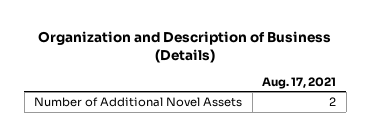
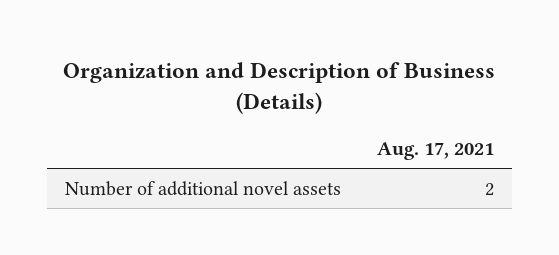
[34,97,243,108] Number of Additional Novel Assets -> [64,181,341,197] Number of additional novel assets

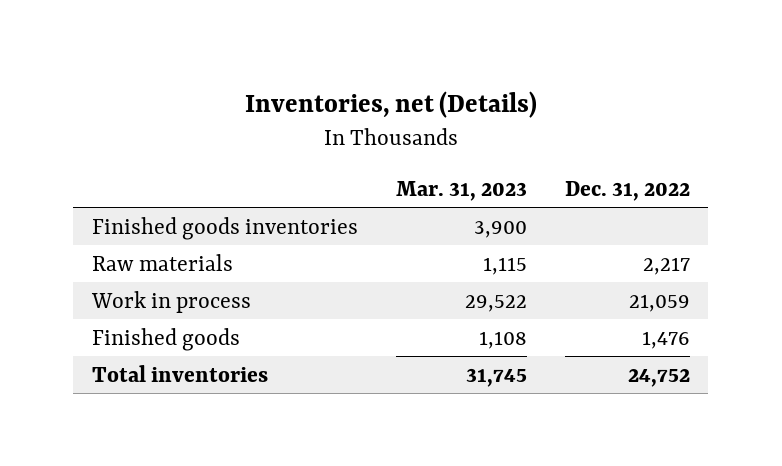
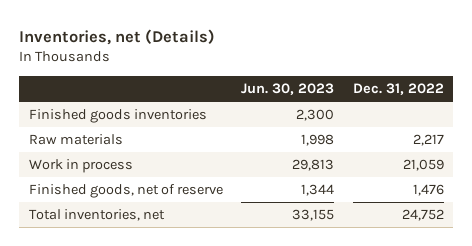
[395,180,527,201] Mar. 31, 2023 -> none
none -> [241,82,335,95] Jun. 30, 2023
[92,327,241,351] Finished goods -> [28,184,223,199] Finished goods, net of reserve
[92,364,269,382] Total inventories -> [28,209,165,222] Total inventories, net

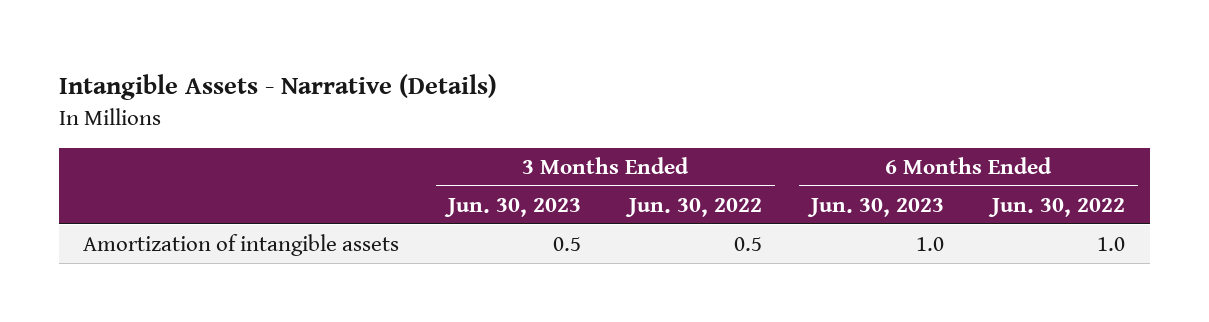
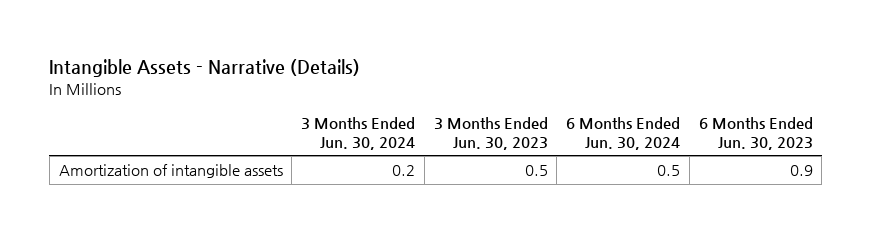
[625,197,763,217] Jun. 30, 2022 -> none
[988,197,1126,217] Jun. 30, 2022 -> none
none -> [301,117,416,150] 3 Months Ended Jun. 30, 2024
none -> [566,117,681,150] 6 Months Ended Jun. 30, 2024
[915,237,944,252] 1.0 -> [789,165,813,177] 0.9

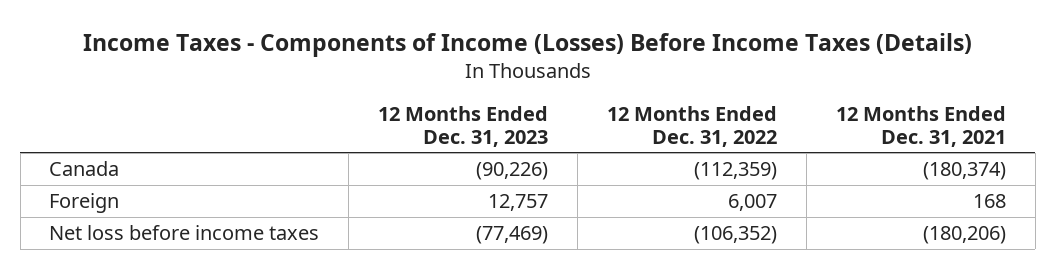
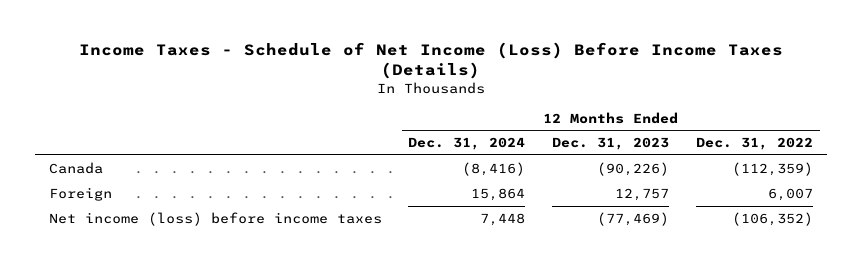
[82,32,972,57] Income Taxes - Components of Income (Losses) Before Income Taxes (Details) -> [78,42,783,80] Income Taxes - Schedule of Net Income (Loss) Before Income Taxes (Details)
[836,105,1007,147] 12 Months Ended Dec. 31, 2021 -> none
none -> [408,137,526,151] Dec. 31, 2024
[49,224,320,240] Net loss before income taxes -> [48,211,382,226] Net income (loss) before income taxes

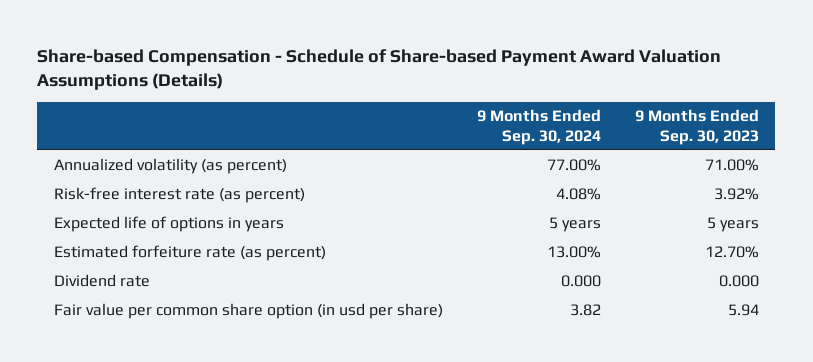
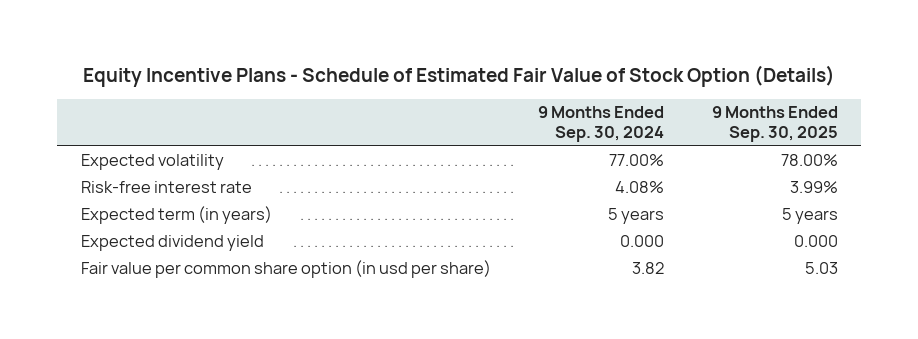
[37,48,722,91] Share-based Compensation - Schedule of Share-based Payment Award Valuation Assumptions (Details) -> [83,65,836,88] Equity Incentive Plans - Schedule of Estimated Fair Value of Stock Option (Details)
[634,109,759,145] 9 Months Ended Sep. 30, 2023 -> none
none -> [711,105,838,143] 9 Months Ended Sep. 30, 2025
[53,245,326,262] Estimated forfeiture rate (as percent) -> none
[53,158,287,175] Annualized volatility (as percent) -> [80,154,224,171] Expected volatility
[53,187,305,204] Risk-free interest rate (as percent) -> [80,181,252,194] Risk-free interest rate
[53,216,284,233] Expected life of options in years -> [80,206,272,225] Expected term (in years)
[53,274,150,288] Dividend rate -> [80,235,264,252] Expected dividend yield

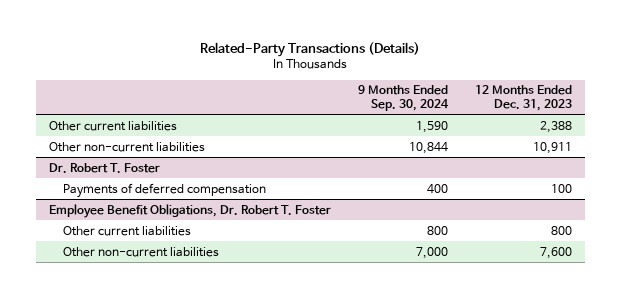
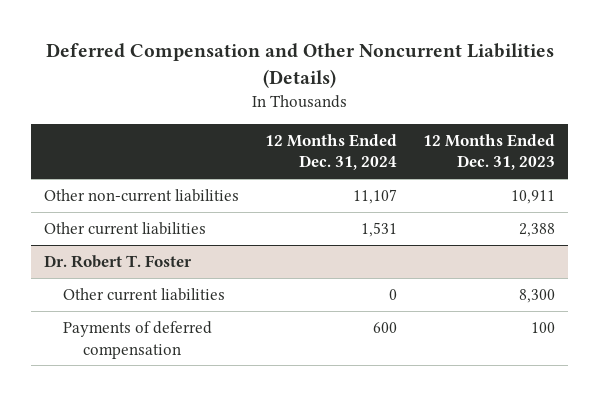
[200,42,421,58] Related-Party Transactions (Details) -> [45,43,554,88] Deferred Compensation and Other Noncurrent Liabilities (Details)
[357,85,449,111] 9 Months Ended Sep. 30, 2024 -> none
none -> [265,133,398,171] 12 Months Ended Dec. 31, 2024
[48,120,177,131] Other current liabilities -> [43,221,206,235] Other current liabilities
none -> [63,287,226,301] Other current liabilities
[48,203,331,218] Employee Benefit Obligations, Dr. Robert T. Foster -> none
[62,225,191,236] Other current liabilities -> none
[62,246,219,257] Other non-current liabilities -> none

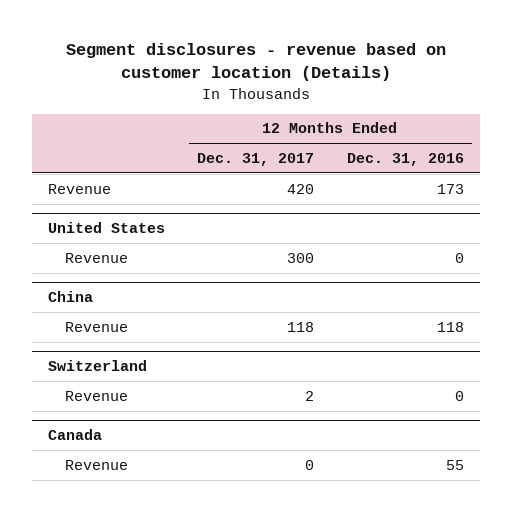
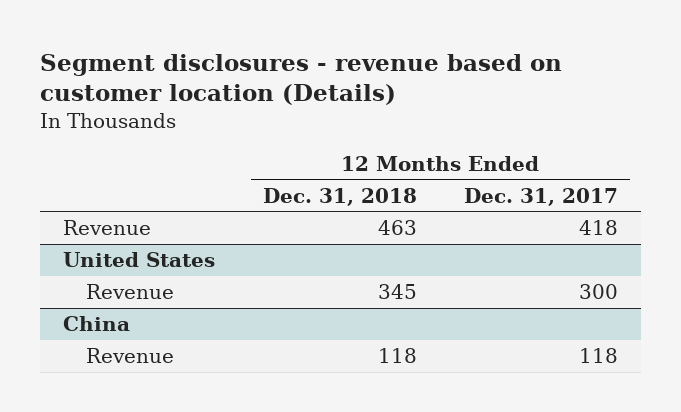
[346,152,464,166] Dec. 31, 2016 -> none
none -> [262,187,417,206] Dec. 31, 2018
[287,183,315,194] 420 -> [578,220,618,236] 418
[48,359,148,371] Switzerland -> none
[64,390,128,401] Revenue -> none
[48,428,103,440] Canada -> none
[64,459,128,470] Revenue -> none

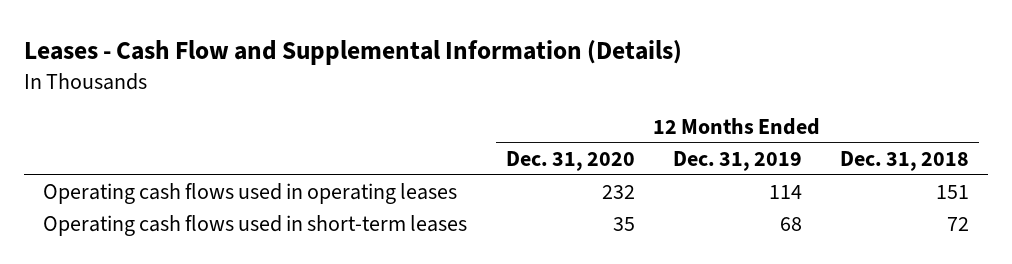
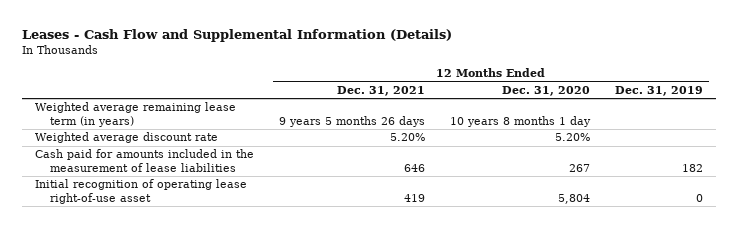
[840,151,970,172] Dec. 31, 2018 -> none
none -> [336,85,425,96] Dec. 31, 2021
[43,183,458,205] Operating cash flows used in operating leases -> none
[43,215,468,237] Operating cash flows used in short-term leases -> none
none -> [34,102,236,128] Weighted average remaining lease term (in years)
none -> [34,132,218,144] Weighted average discount rate
none -> [34,149,254,173] Cash paid for amounts included in the measurement of lease liabilities
none -> [34,179,247,205] Initial recognition of operating lease right-of-use asset

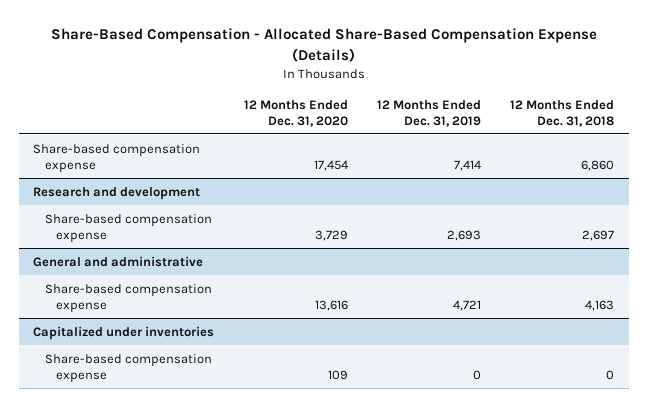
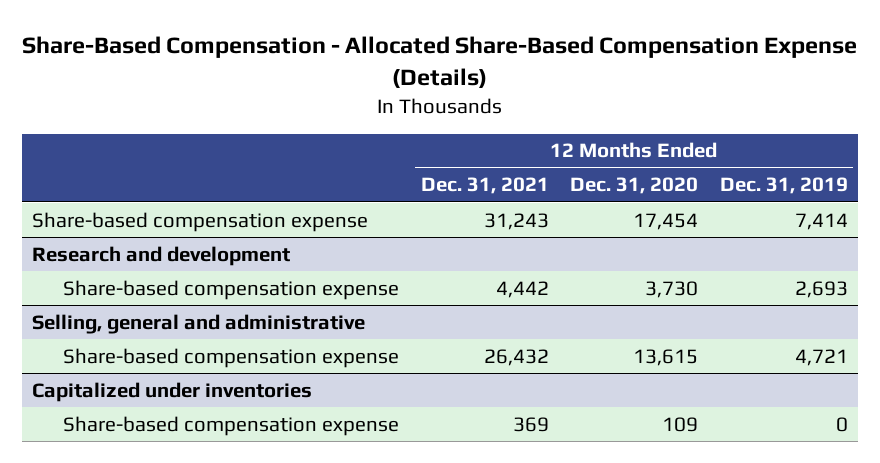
[510,99,615,127] 12 Months Ended Dec. 31, 2018 -> none
none -> [420,177,549,195] Dec. 31, 2021
[314,229,348,241] 3,729 -> [645,280,699,298] 3,730
[33,255,204,267] General and administrative -> [32,313,366,334] Selling, general and administrative
[314,299,348,311] 13,616 -> [633,348,699,366] 13,615

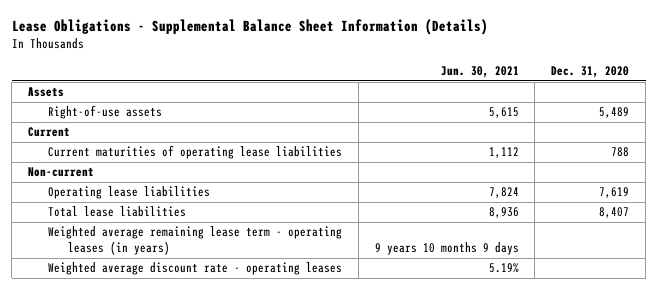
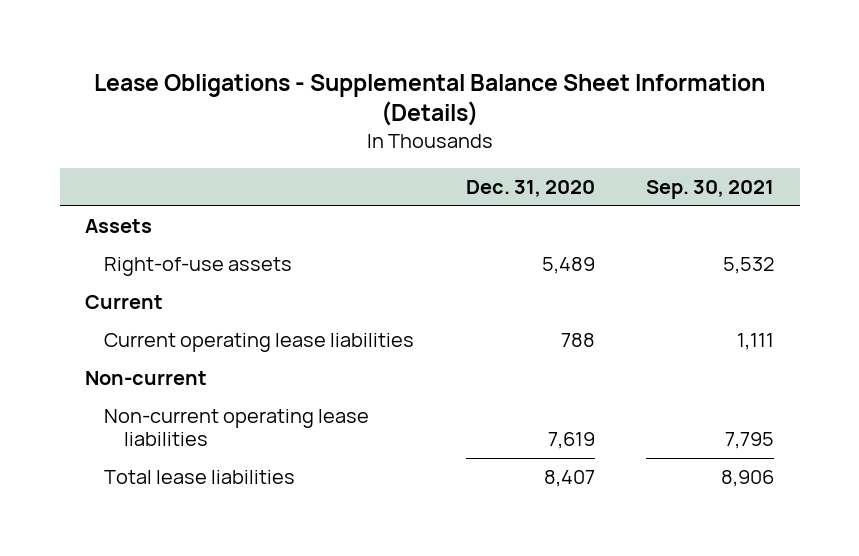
[440,66,519,79] Jun. 30, 2021 -> none
none -> [645,180,774,200] Sep. 30, 2021
[47,145,342,160] Current maturities of operating lease liabilities -> [104,333,415,353] Current operating lease liabilities
[47,186,210,200] Operating lease liabilities -> [104,409,370,447] Non-current operating lease liabilities
[47,226,342,255] Weighted average remaining lease term - operating leases (in years) -> none
[47,262,342,276] Weighted average discount rate - operating leases -> none

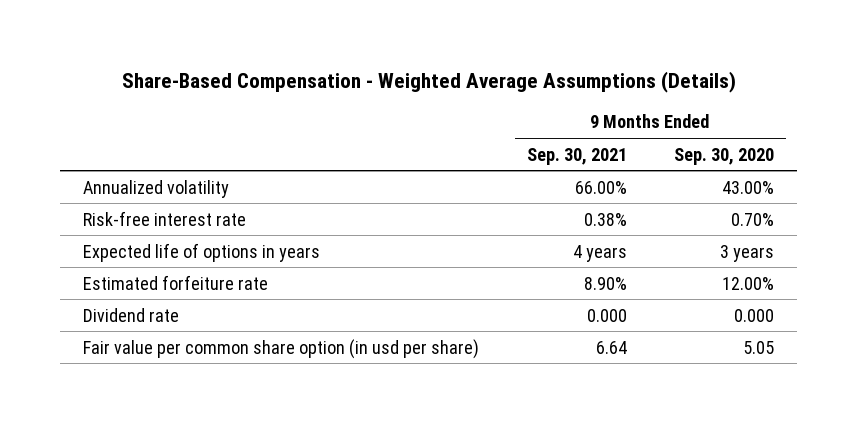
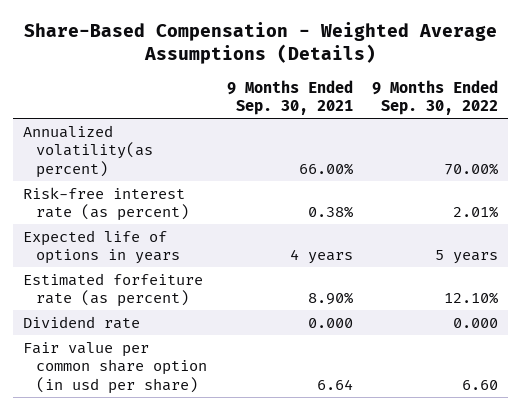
[673,147,774,165] Sep. 30, 2020 -> none
none -> [372,79,499,116] 9 Months Ended Sep. 30, 2022
[83,179,230,198] Annualized volatility -> [23,124,154,178] Annualized volatility(as percent)
[83,210,247,226] Risk-free interest rate -> [23,186,190,222] Risk-free interest rate (as percent)
[83,274,269,290] Estimated forfeiture rate -> [23,272,204,308] Estimated forfeiture rate (as percent)

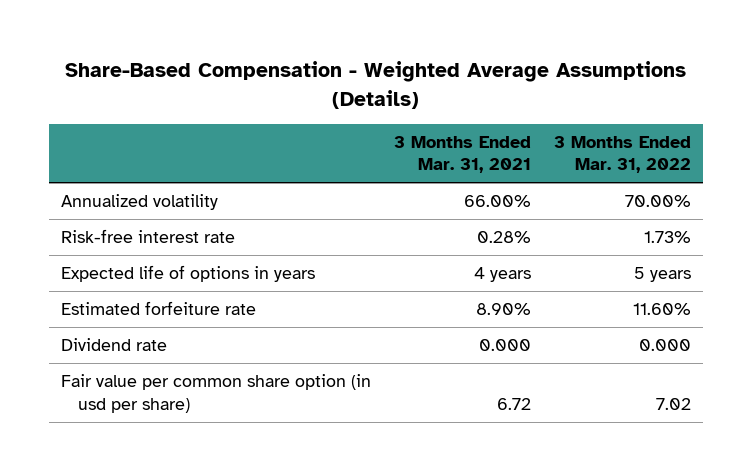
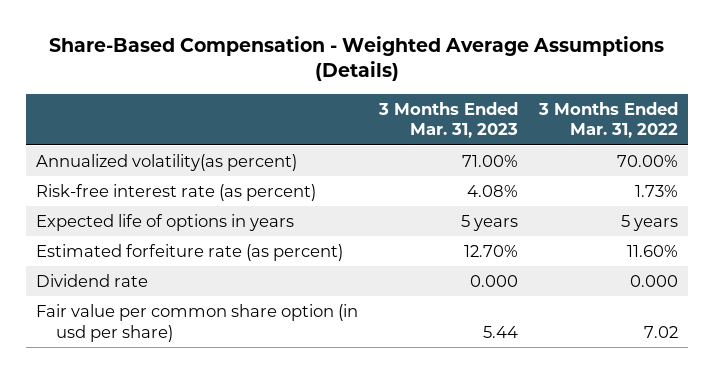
[393,136,531,174] 3 Months Ended Mar. 31, 2021 -> none
none -> [378,101,519,139] 3 Months Ended Mar. 31, 2023
[60,194,218,211] Annualized volatility -> [36,153,298,171] Annualized volatility(as percent)
[60,229,235,244] Risk-free interest rate -> [36,183,317,201] Risk-free interest rate (as percent)
[60,301,256,316] Estimated forfeiture rate -> [36,243,344,261] Estimated forfeiture rate (as percent)

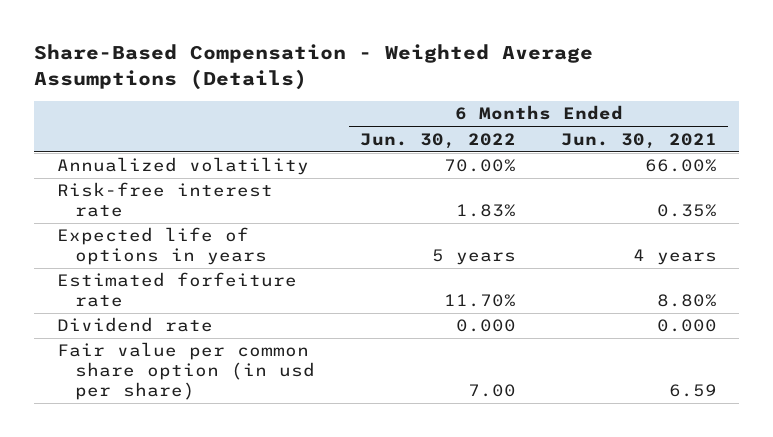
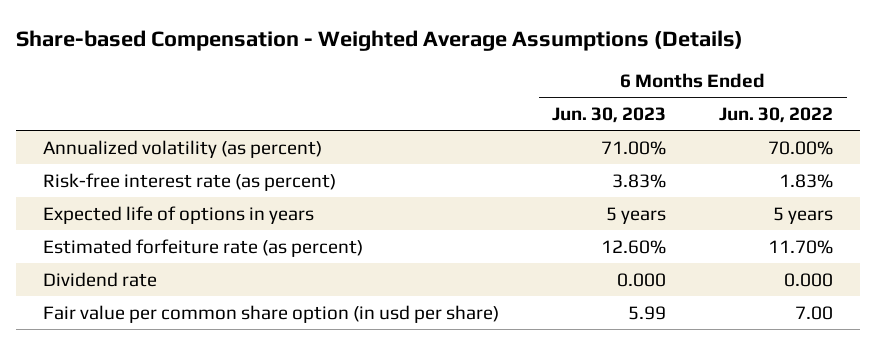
[34,44,594,90] Share-Based Compensation - Weighted Average Assumptions (Details) -> [16,29,744,51] Share-based Compensation - Weighted Average Assumptions (Details)
[560,132,717,149] Jun. 30, 2021 -> none
none -> [552,107,667,124] Jun. 30, 2023
[56,157,309,176] Annualized volatility -> [42,139,322,158] Annualized volatility (as percent)
[56,182,273,218] Risk-free interest rate -> [42,172,336,191] Risk-free interest rate (as percent)
[56,272,297,308] Estimated forfeiture rate -> [42,238,363,257] Estimated forfeiture rate (as percent)

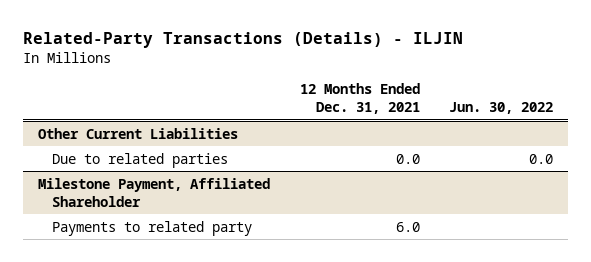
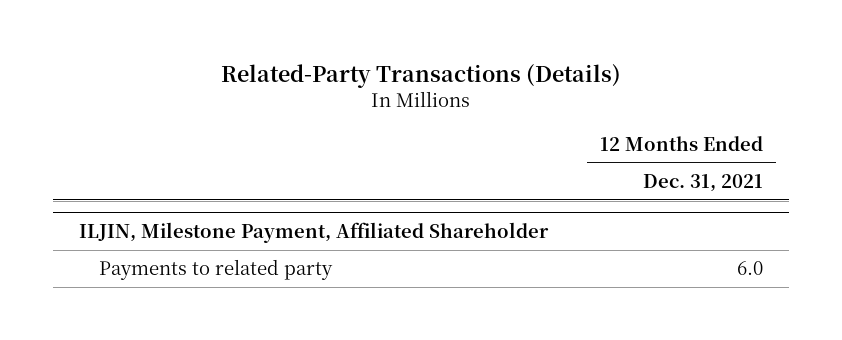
[22,32,463,49] Related-Party Transactions (Details) - ILJIN -> [221,63,622,88] Related-Party Transactions (Details)
[449,102,554,115] Jun. 30, 2022 -> none
[37,127,238,139] Other Current Liabilities -> none
[51,152,228,168] Due to related parties -> none
[37,177,270,207] Milestone Payment, Affiliated Shareholder -> [79,221,550,243] ILJIN, Milestone Payment, Affiliated Shareholder

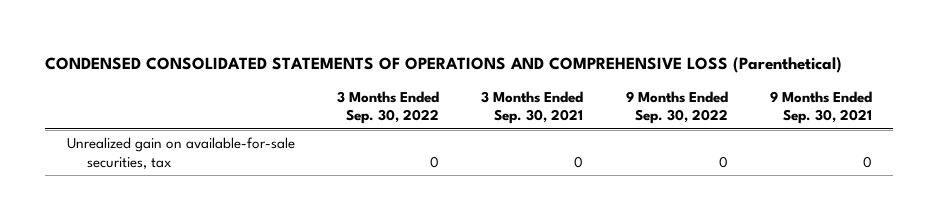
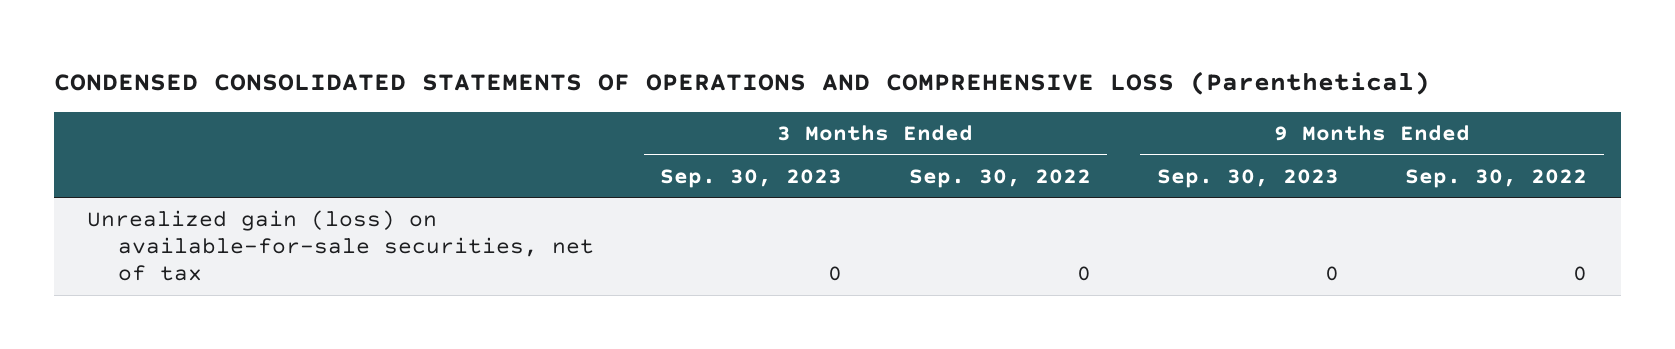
[481,90,584,125] 3 Months Ended Sep. 30, 2021 -> none
[769,90,872,125] 9 Months Ended Sep. 30, 2021 -> none
none -> [660,168,843,188] Sep. 30, 2023
none -> [1156,168,1339,188] Sep. 30, 2023
[66,136,295,169] Unrealized gain on available-for-sale securities, tax -> [87,209,594,282] Unrealized gain (loss) on available-for-sale securities, net of tax

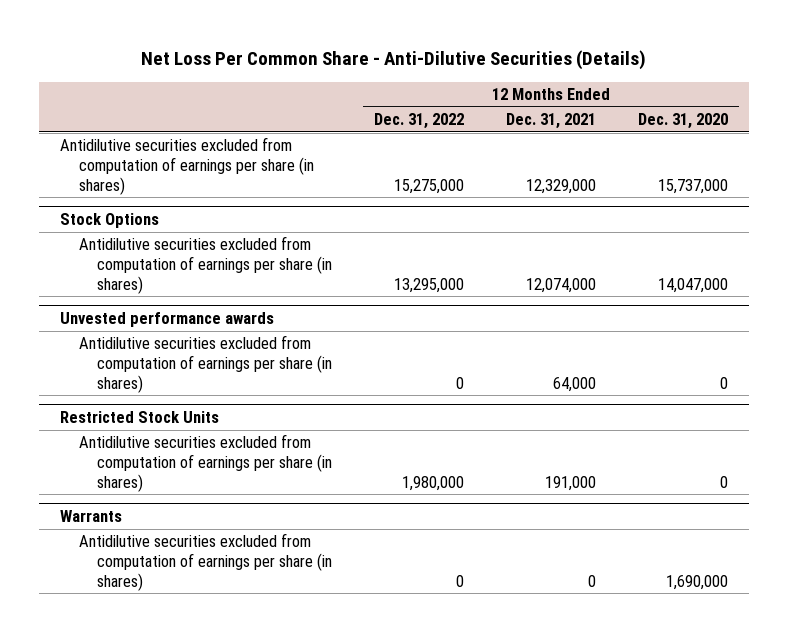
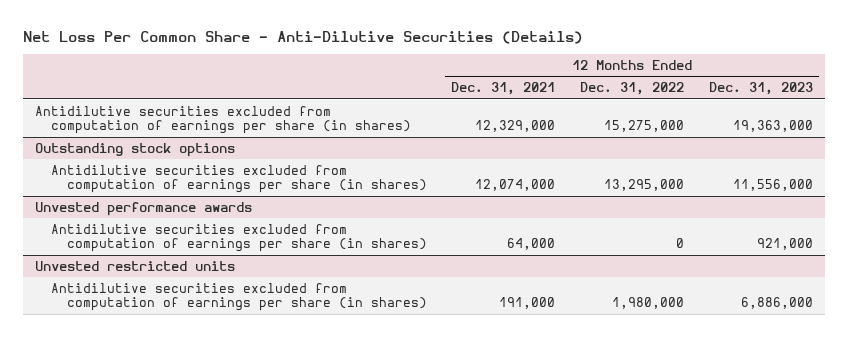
[638,112,729,129] Dec. 31, 2020 -> none
none -> [708,82,813,96] Dec. 31, 2023
[60,213,160,229] Stock Options -> [35,142,236,157] Outstanding stock options
[60,411,220,424] Restricted Stock Units -> [35,260,236,271] Unvested restricted units
[60,510,123,523] Warrants -> none
[78,533,332,591] Antidilutive securities excluded from computation of earnings per share (in shares) -> none

